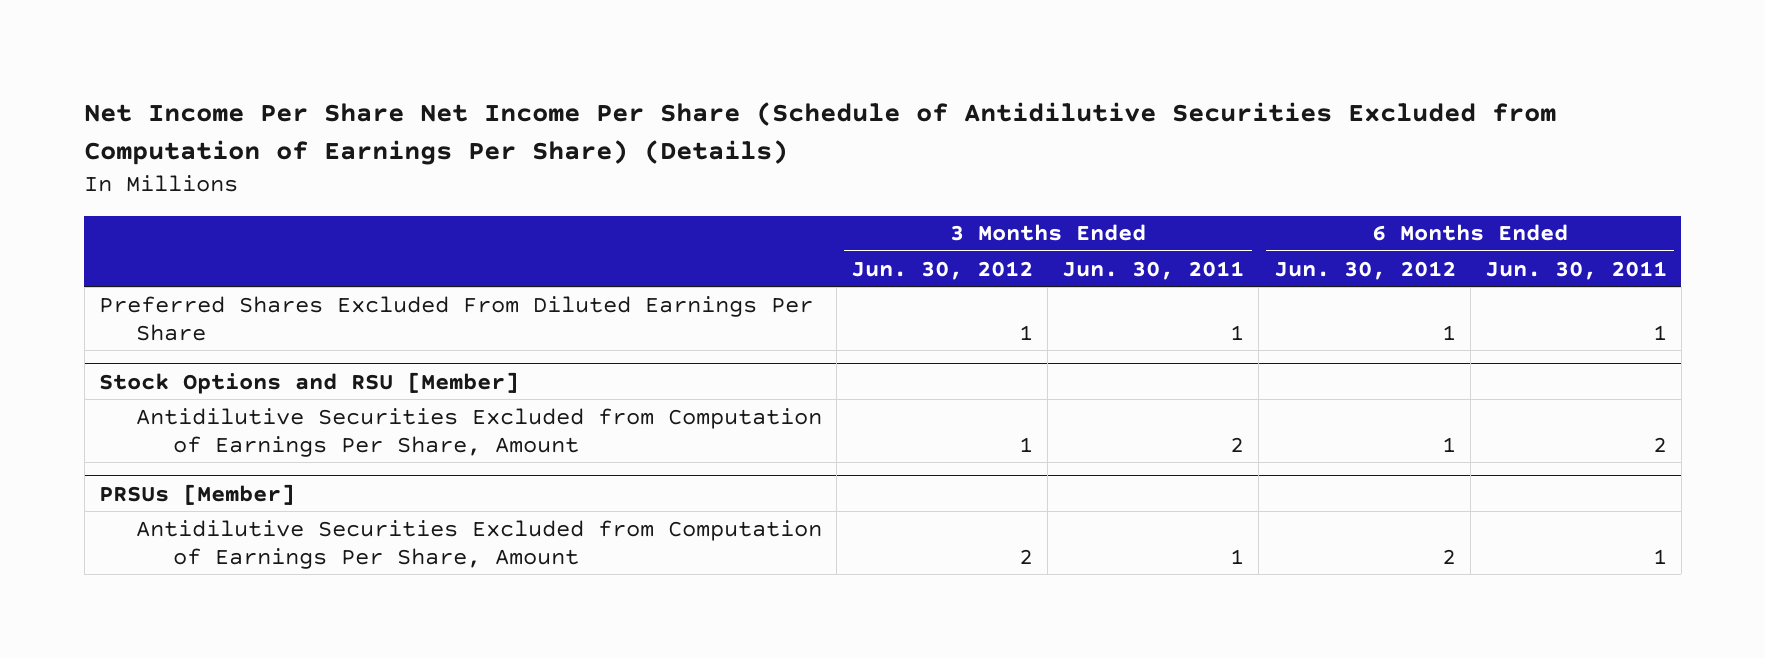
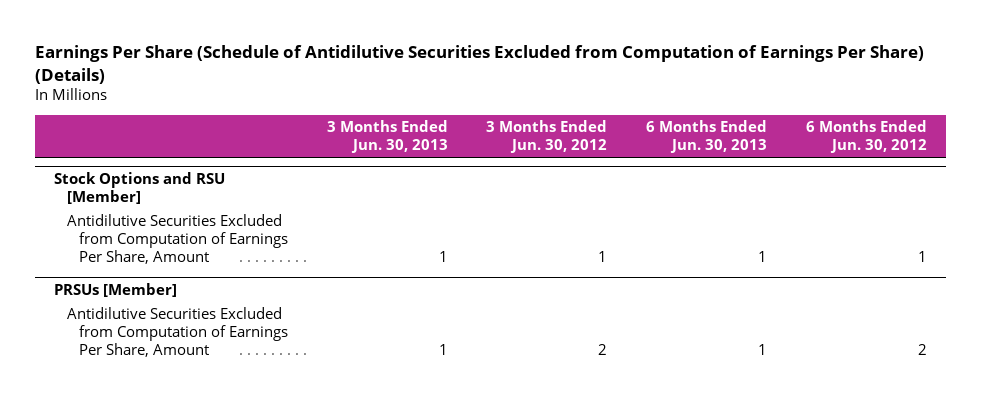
[84,102,1557,165] Net Income Per Share Net Income Per Share (Schedule of Antidilutive Securities Excluded from Computation of Earnings Per Share) (Details) -> [34,44,924,84] Earnings Per Share (Schedule of Antidilutive Securities Excluded from Computation of Earnings Per Share) (Details)
[1062,260,1245,280] Jun. 30, 2011 -> none
[1484,260,1667,280] Jun. 30, 2011 -> none
none -> [326,120,448,154] 3 Months Ended Jun. 30, 2013
none -> [645,120,767,154] 6 Months Ended Jun. 30, 2013
[98,295,813,341] Preferred Shares Excluded From Diluted Earnings Per Share -> none

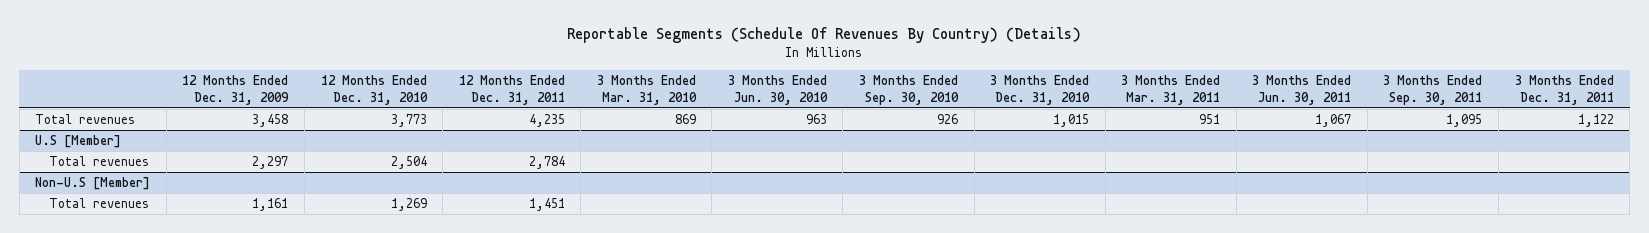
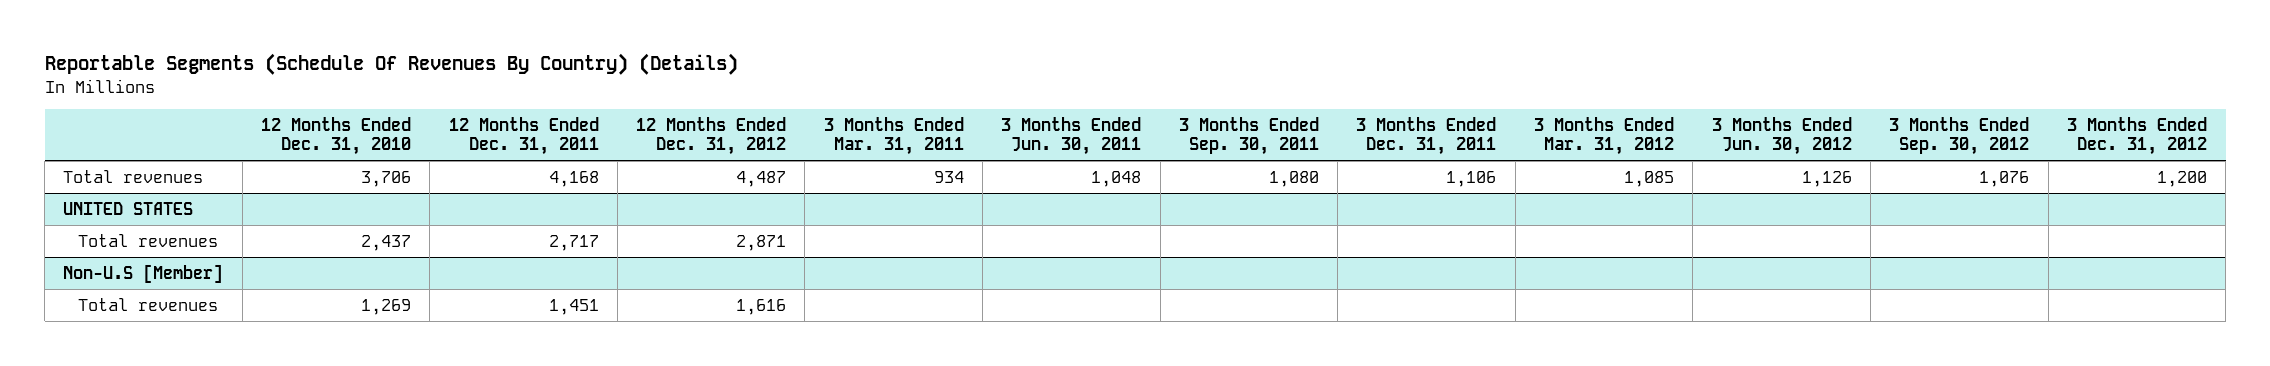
[182,75,290,105] 12 Months Ended Dec. 31, 2009 -> none
[596,75,697,105] 3 Months Ended Mar. 31, 2010 -> none
[727,75,828,105] 3 Months Ended Jun. 30, 2010 -> none
[859,75,960,105] 3 Months Ended Sep. 30, 2010 -> none
[990,75,1091,105] 3 Months Ended Dec. 31, 2010 -> none
none -> [636,116,787,156] 12 Months Ended Dec. 31, 2012
none -> [1534,116,1675,156] 3 Months Ended Mar. 31, 2012
none -> [1711,116,1852,156] 3 Months Ended Jun. 30, 2012
none -> [1889,116,2030,156] 3 Months Ended Sep. 30, 2012
none -> [2066,116,2207,156] 3 Months Ended Dec. 31, 2012
[35,135,122,149] U.S [Member] -> none
[390,114,427,128] 3,773 -> [360,170,411,187] 3,706
[528,114,565,128] 4,235 -> [548,170,599,187] 4,168
[1199,114,1221,125] 951 -> [933,170,964,183] 934
[1315,114,1352,128] 1,067 -> [1091,170,1142,187] 1,048
[1446,114,1483,128] 1,095 -> [1268,170,1319,187] 1,080
[1577,114,1614,128] 1,122 -> [1446,170,1497,187] 1,106
none -> [63,201,194,215] UNITED STATES
[390,156,427,170] 2,504 -> [360,234,411,251] 2,437
[528,156,565,170] 2,784 -> [548,234,599,251] 2,717

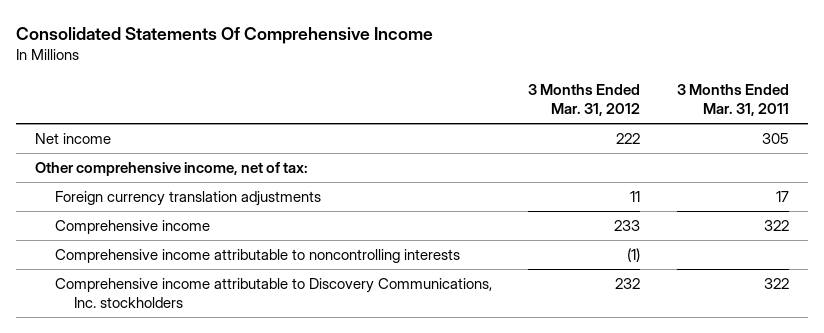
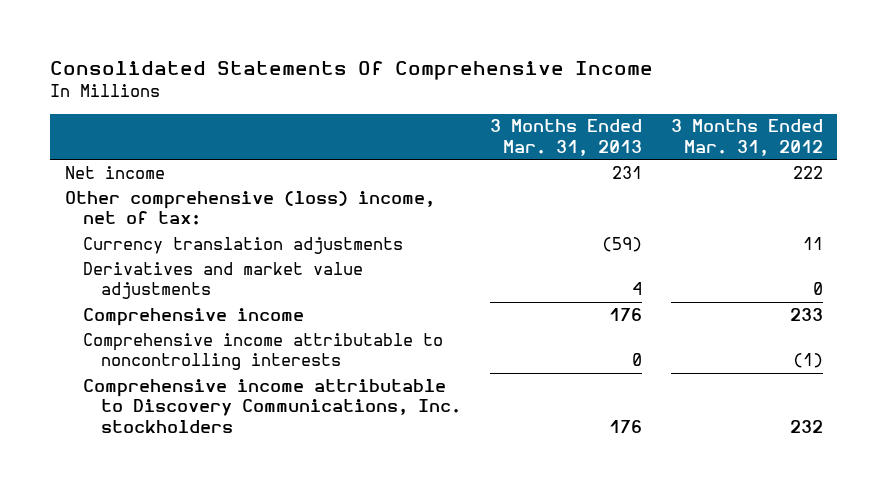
[677,84,790,117] 3 Months Ended Mar. 31, 2011 -> none
none -> [489,119,642,156] 3 Months Ended Mar. 31, 2013
[34,162,308,177] Other comprehensive income, net of tax: -> [64,190,435,226] Other comprehensive (loss) income, net of tax:
[54,191,321,207] Foreign currency translation adjustments -> [82,236,403,254] Currency translation adjustments
none -> [82,261,363,300] Derivatives and market value adjustments

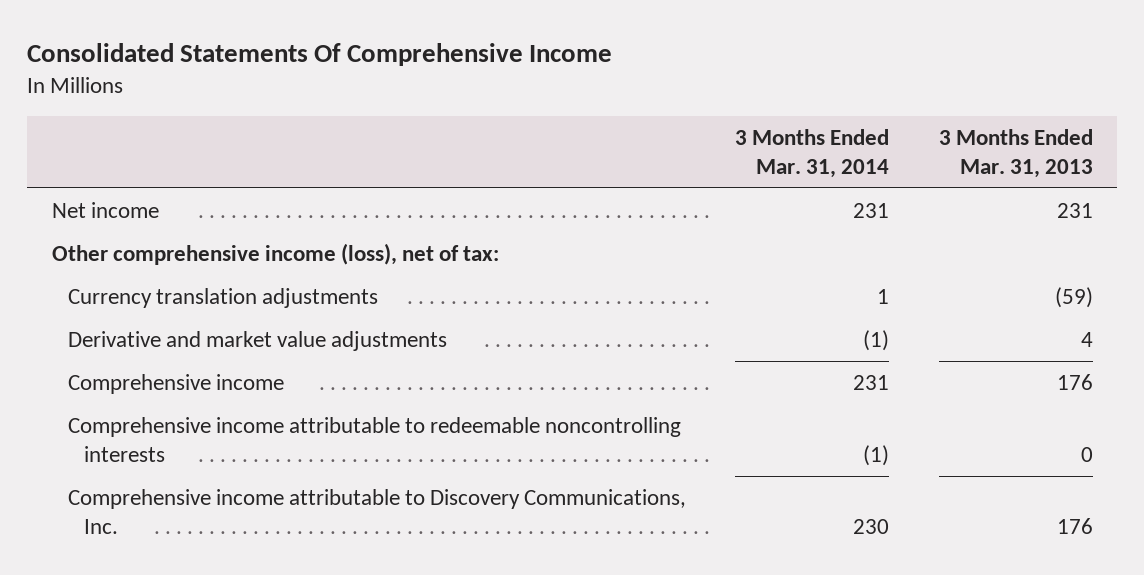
[670,119,823,156] 3 Months Ended Mar. 31, 2012 -> none
none -> [735,128,890,178] 3 Months Ended Mar. 31, 2014
[64,190,435,226] Other comprehensive (loss) income, net of tax: -> [51,242,499,265] Other comprehensive income (loss), net of tax:
[82,261,363,300] Derivatives and market value adjustments -> [67,330,447,351] Derivative and market value adjustments
[82,332,443,371] Comprehensive income attributable to noncontrolling interests -> [67,416,681,462] Comprehensive income attributable to redeemable noncontrolling interests
[82,378,461,434] Comprehensive income attributable to Discovery Communications, Inc. stockholders -> [67,488,686,534] Comprehensive income attributable to Discovery Communications, Inc.

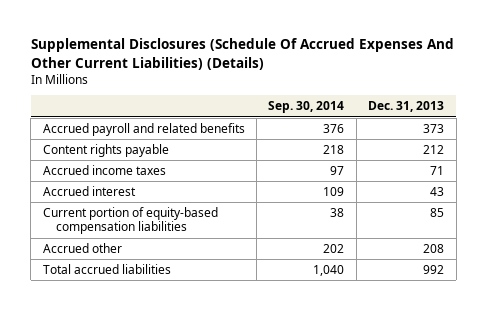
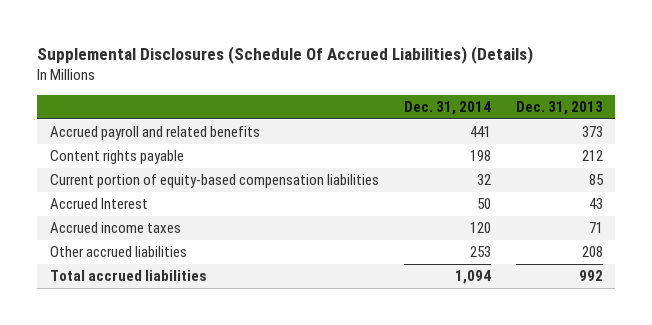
[30,38,454,70] Supplemental Disclosures (Schedule Of Accrued Expenses And Other Current Liabilities) (Details) -> [37,46,534,65] Supplemental Disclosures (Schedule Of Accrued Liabilities) (Details)
[268,101,345,114] Sep. 30, 2014 -> none
none -> [403,101,491,116] Dec. 31, 2014
[42,186,136,197] Accrued interest -> none
none -> [49,198,148,210] Accrued Interest
[42,165,166,176] Accrued income taxes -> [49,222,181,234] Accrued income taxes
[42,243,122,254] Accrued other -> [49,246,187,258] Other accrued liabilities

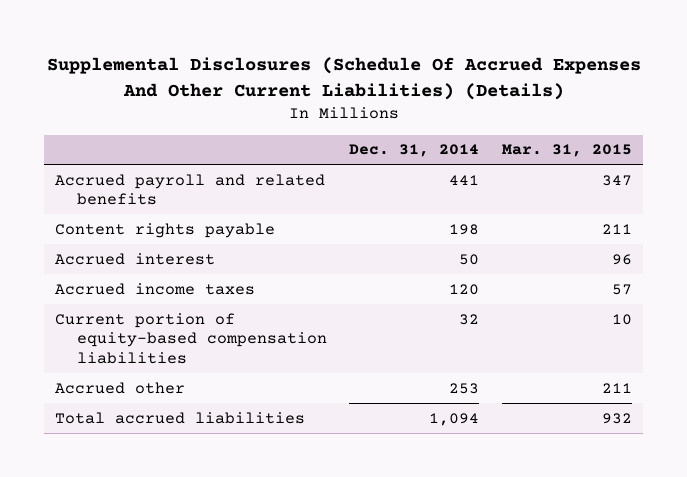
[37,46,534,65] Supplemental Disclosures (Schedule Of Accrued Liabilities) (Details) -> [46,56,641,100] Supplemental Disclosures (Schedule Of Accrued Expenses And Other Current Liabilities) (Details)
[515,101,603,116] Dec. 31, 2013 -> none
none -> [502,144,633,158] Mar. 31, 2015
[49,198,148,210] Accrued Interest -> [55,252,216,265] Accrued interest
[49,174,379,189] Current portion of equity-based compensation liabilities -> [55,312,327,365] Current portion of equity-based compensation liabilities
[49,246,187,258] Other accrued liabilities -> [55,381,186,394] Accrued other

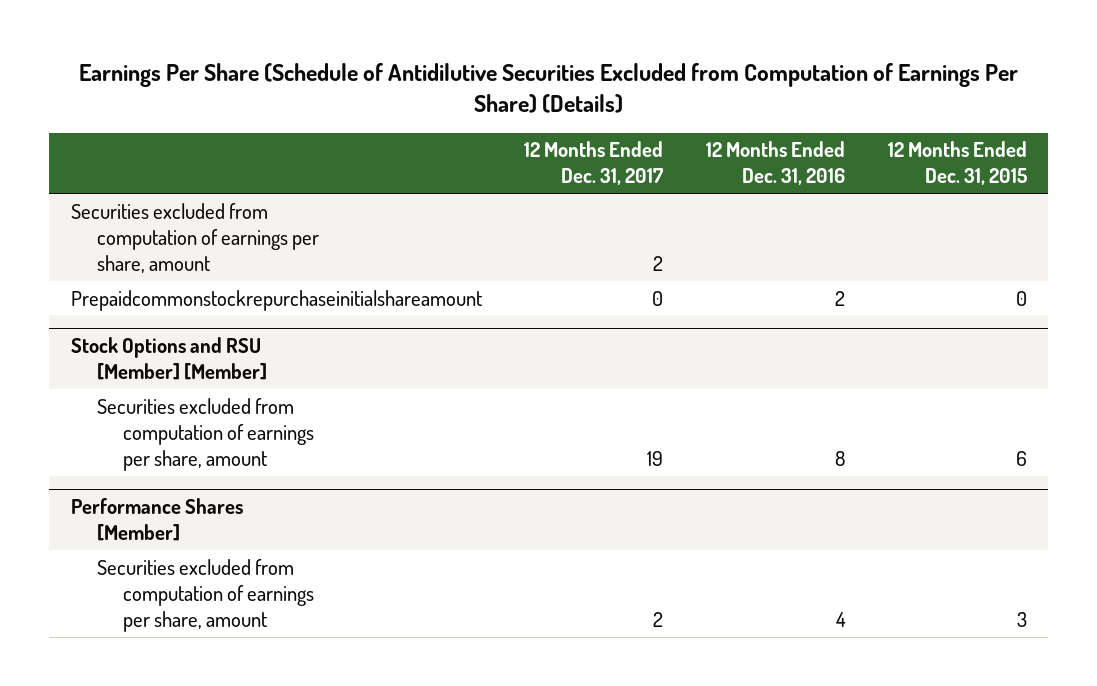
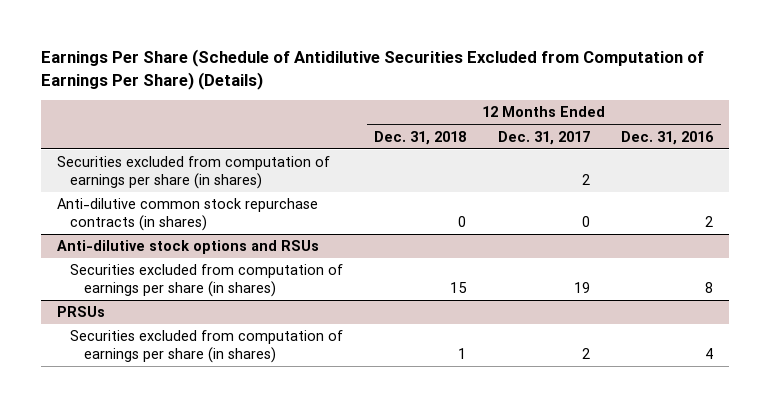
[887,141,1027,186] 12 Months Ended Dec. 31, 2015 -> none
none -> [374,130,467,145] Dec. 31, 2018
[70,202,319,274] Securities excluded from computation of earnings per share, amount -> [56,156,330,189] Securities excluded from computation of earnings per share (in shares)
[70,289,482,311] Prepaidcommonstockrepurchaseinitialshareamount -> [56,198,318,231] Anti-dilutive common stock repurchase contracts (in shares)
[70,336,267,381] Stock Options and RSU [Member] [Member] -> [56,240,319,255] Anti-dilutive stock options and RSUs
[96,397,314,472] Securities excluded from computation of earnings per share, amount -> [70,264,344,297] Securities excluded from computation of earnings per share (in shares)
[70,497,243,542] Performance Shares [Member] -> [56,306,105,318] PRSUs
[96,558,314,633] Securities excluded from computation of earnings per share, amount -> [70,330,344,363] Securities excluded from computation of earnings per share (in shares)

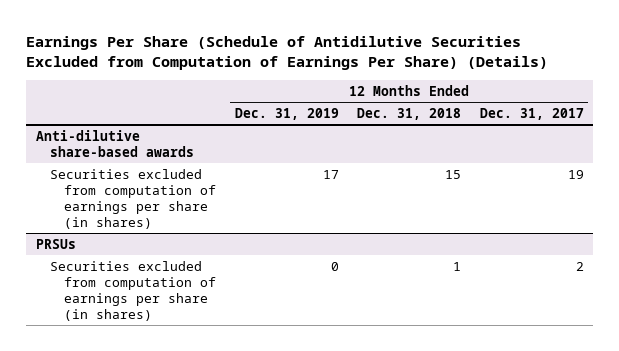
[621,130,715,145] Dec. 31, 2016 -> none
none -> [234,108,339,121] Dec. 31, 2019
[56,156,330,189] Securities excluded from computation of earnings per share (in shares) -> none
[56,198,318,231] Anti-dilutive common stock repurchase contracts (in shares) -> none
[56,240,319,255] Anti-dilutive stock options and RSUs -> [35,129,194,157] Anti-dilutive share-based awards

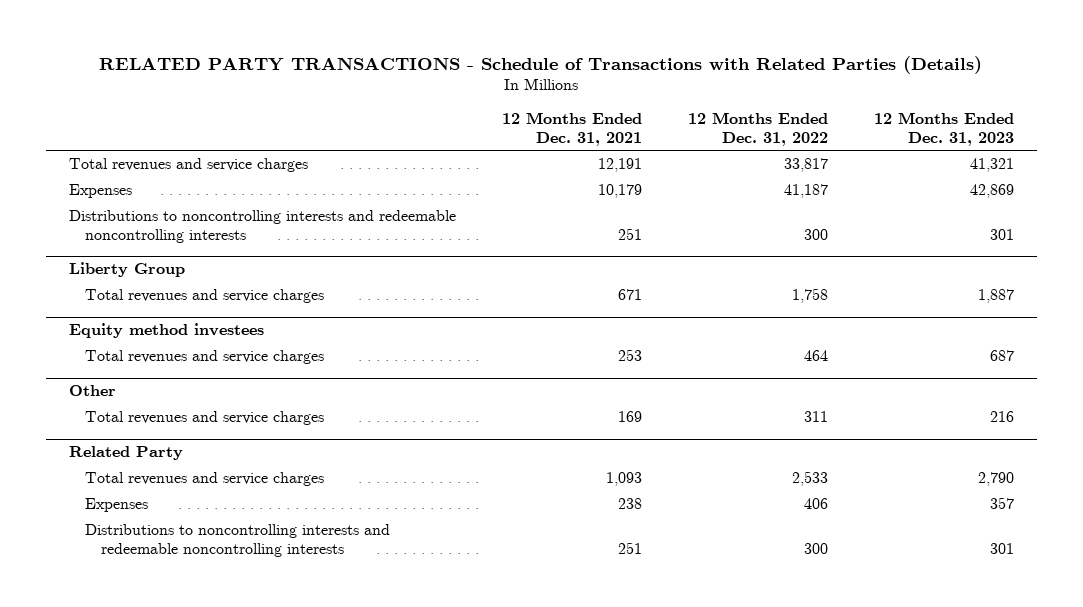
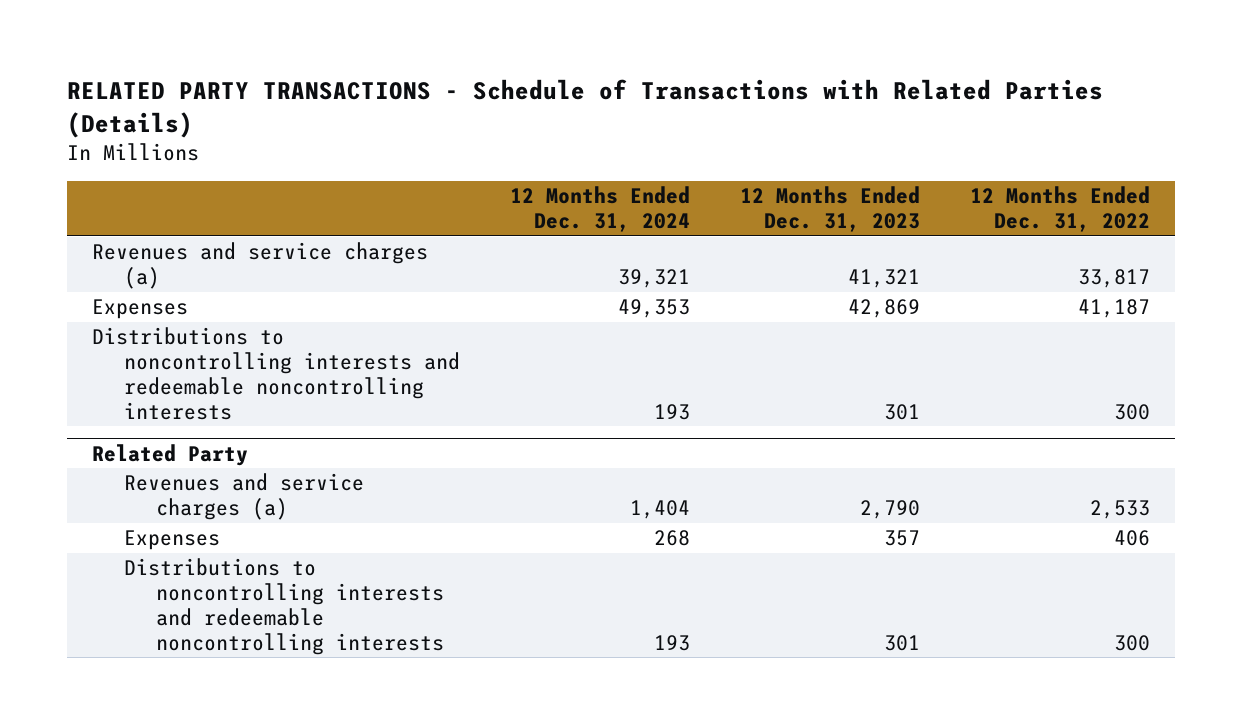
[501,112,642,146] 12 Months Ended Dec. 31, 2021 -> none
none -> [509,186,690,232] 12 Months Ended Dec. 31, 2024
[68,158,308,173] Total revenues and service charges -> [91,242,428,290] Revenues and service charges (a)
[68,262,185,278] Liberty Group -> none
[84,289,324,304] Total revenues and service charges -> none
[68,323,264,339] Equity method investees -> none
[84,350,324,365] Total revenues and service charges -> none
[68,385,116,397] Other -> none
[84,411,324,426] Total revenues and service charges -> none
[84,472,324,487] Total revenues and service charges -> [123,473,364,521] Revenues and service charges (a)

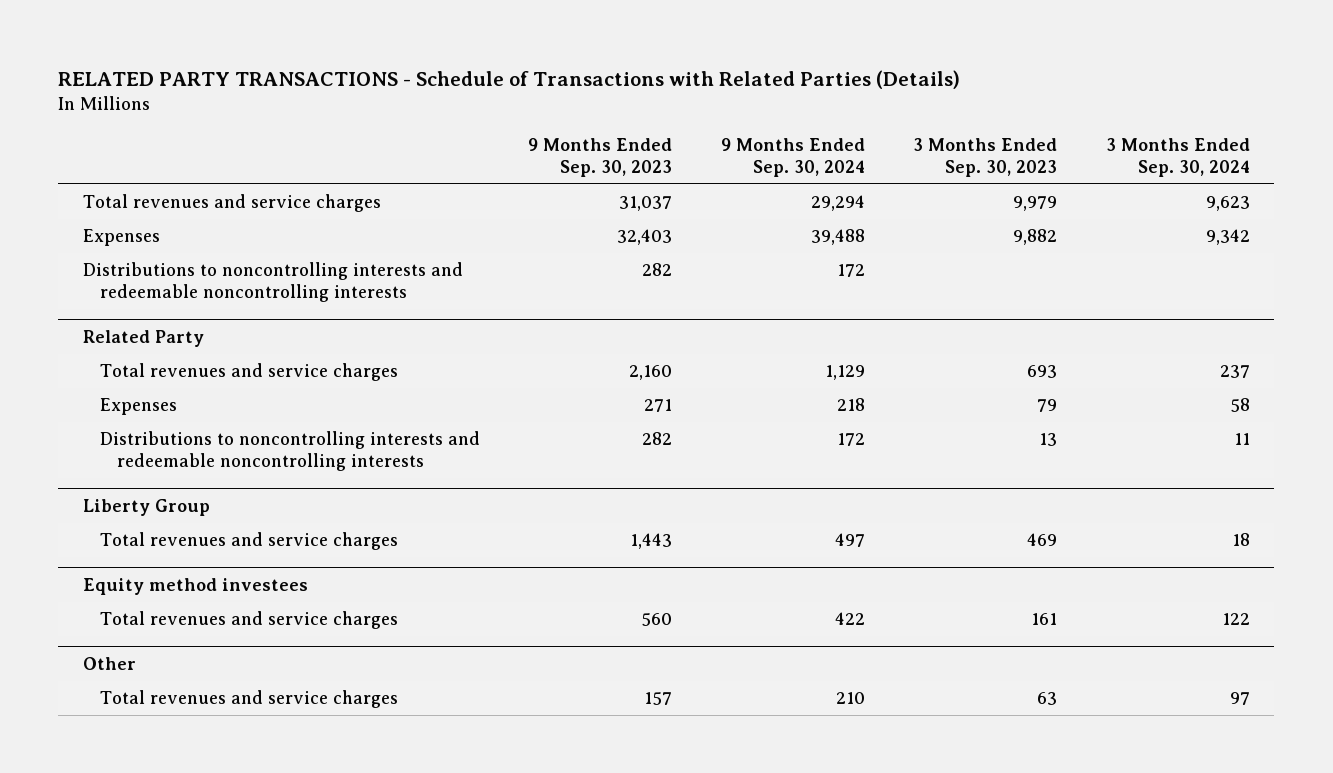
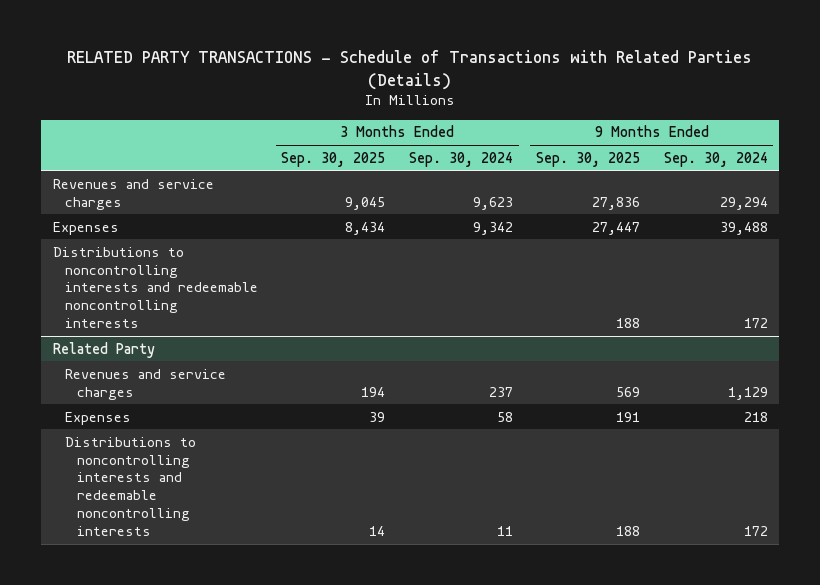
[528,137,673,177] 9 Months Ended Sep. 30, 2023 -> none
[913,137,1058,177] 3 Months Ended Sep. 30, 2023 -> none
none -> [281,151,386,167] Sep. 30, 2025
none -> [536,151,641,167] Sep. 30, 2025
[82,194,381,213] Total revenues and service charges -> [52,178,214,210] Revenues and service charges
[99,363,398,382] Total revenues and service charges -> [65,368,227,400] Revenues and service charges
[82,499,210,517] Liberty Group -> none
[99,532,398,551] Total revenues and service charges -> none
[82,578,308,596] Equity method investees -> none
[99,611,398,630] Total revenues and service charges -> none
[82,657,136,671] Other -> none
[99,690,398,709] Total revenues and service charges -> none

